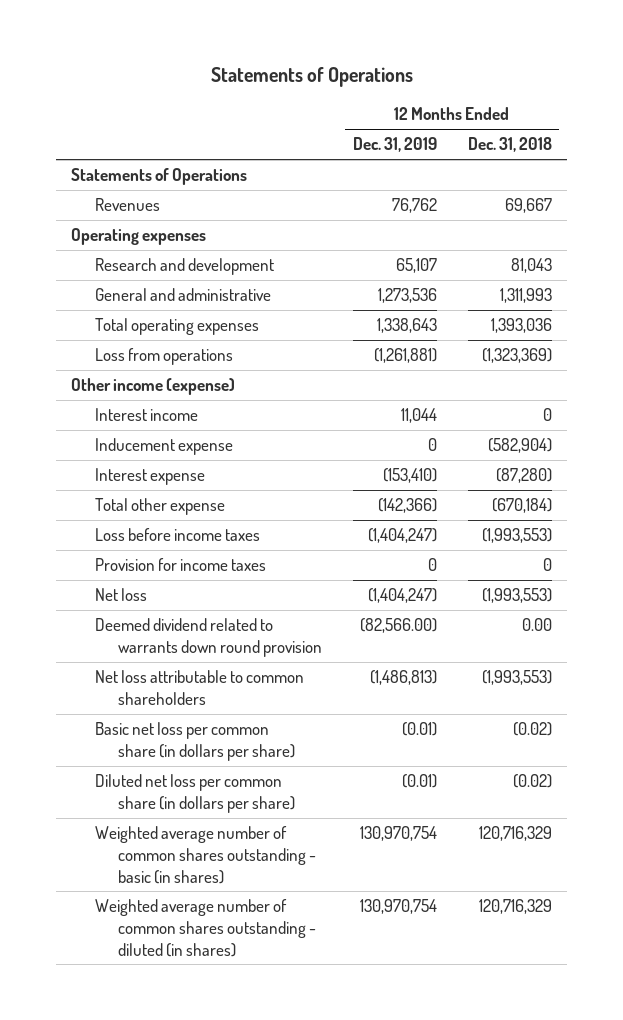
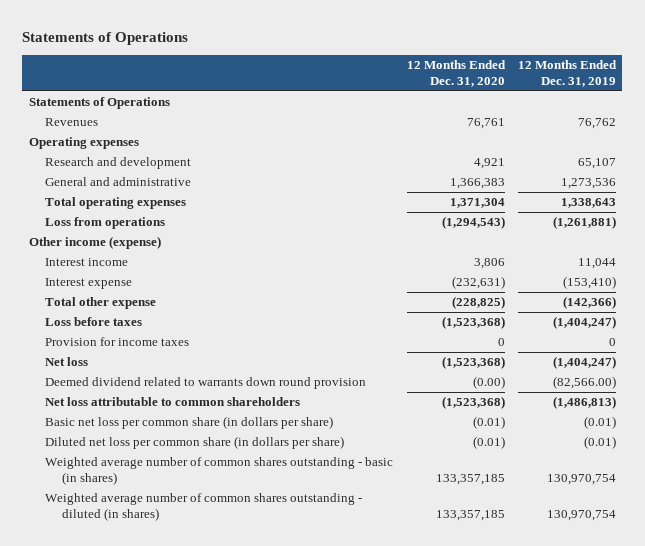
[467,137,552,153] Dec. 31, 2018 -> none
none -> [406,60,506,87] 12 Months Ended Dec. 31, 2020
[94,438,233,456] Inducement expense -> none
[94,528,260,542] Loss before income taxes -> [45,317,143,327] Loss before taxes

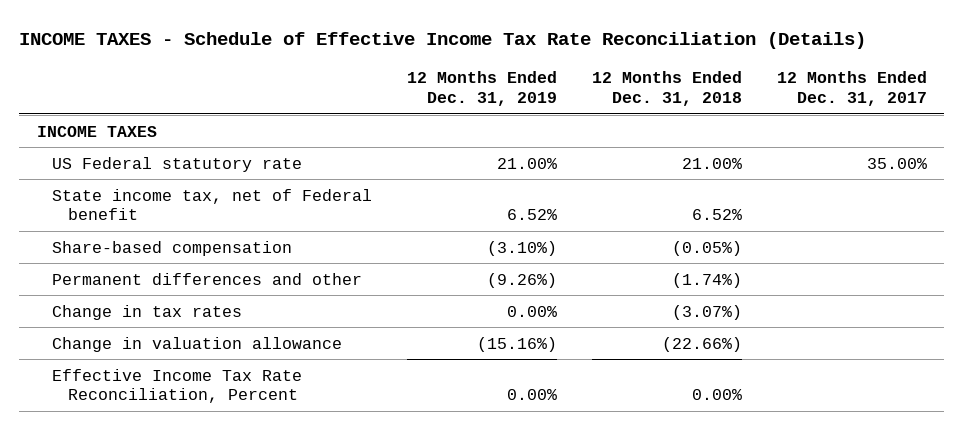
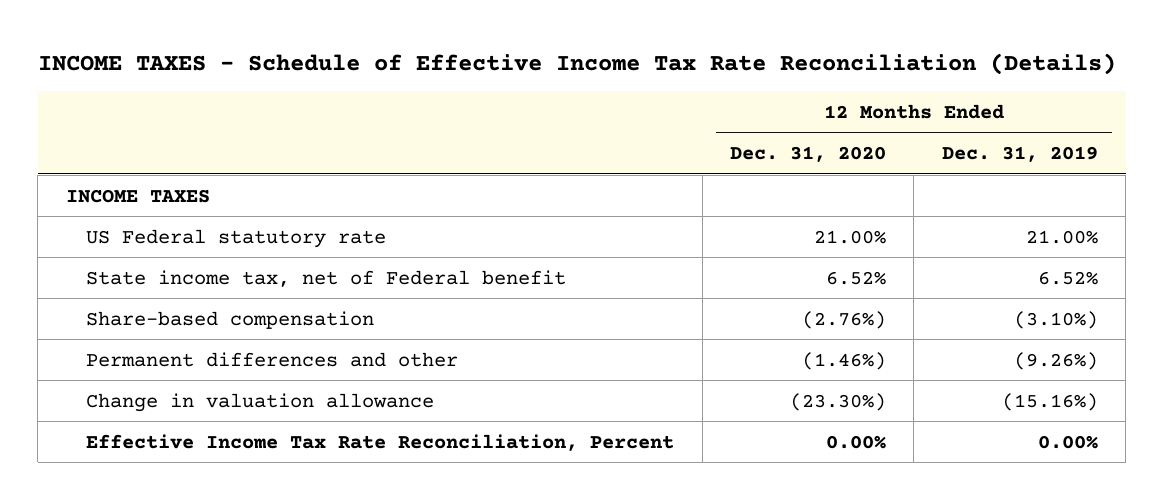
[591,71,742,107] 12 Months Ended Dec. 31, 2018 -> none
[776,71,927,107] 12 Months Ended Dec. 31, 2017 -> none
none -> [730,146,887,163] Dec. 31, 2020
[52,304,243,320] Change in tax rates -> none

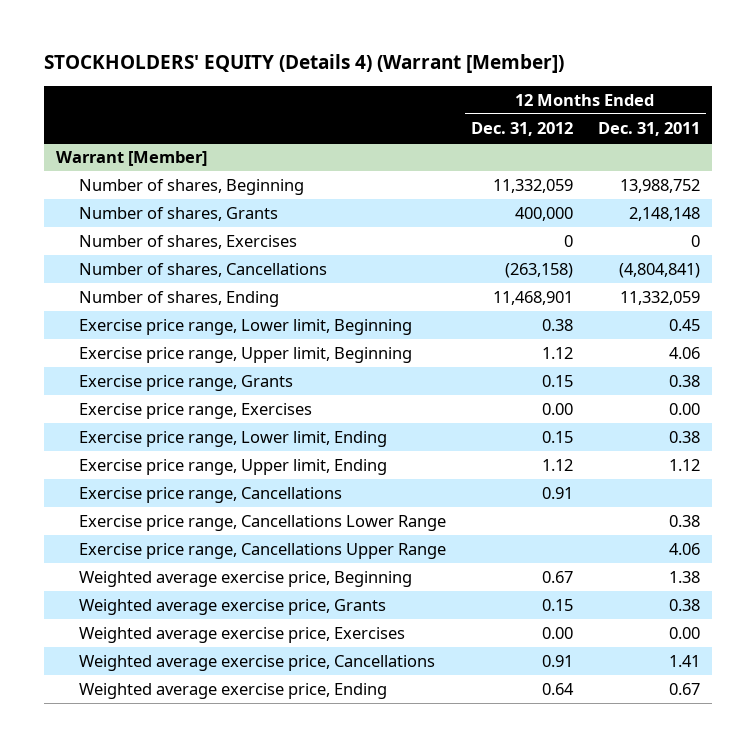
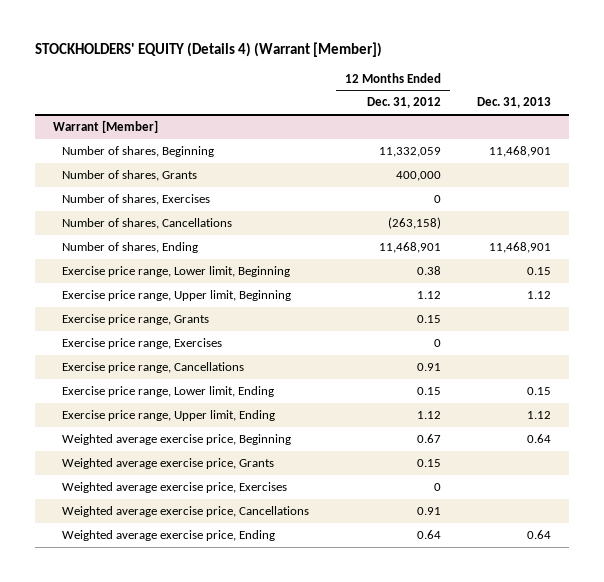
[597,121,700,136] Dec. 31, 2011 -> none
none -> [476,97,551,109] Dec. 31, 2013
[542,402,574,415] 0.00 -> [434,338,442,347] 0
[79,486,343,503] Exercise price range, Cancellations -> [62,361,245,373] Exercise price range, Cancellations
[79,514,447,531] Exercise price range, Cancellations Lower Range -> none
[79,542,447,559] Exercise price range, Cancellations Upper Range -> none
[542,626,574,639] 0.00 -> [434,482,442,491] 0

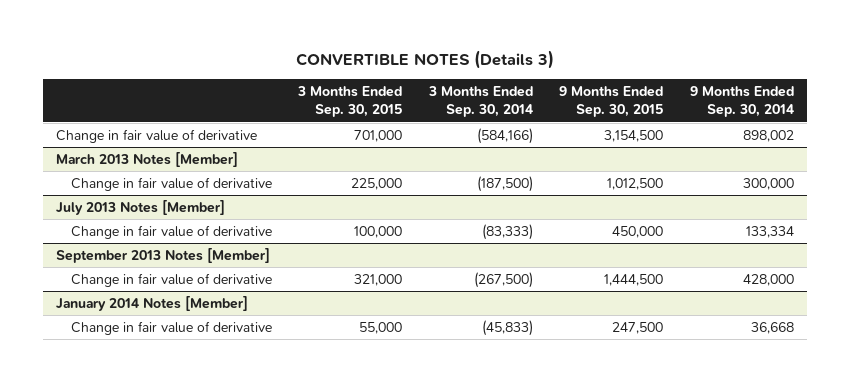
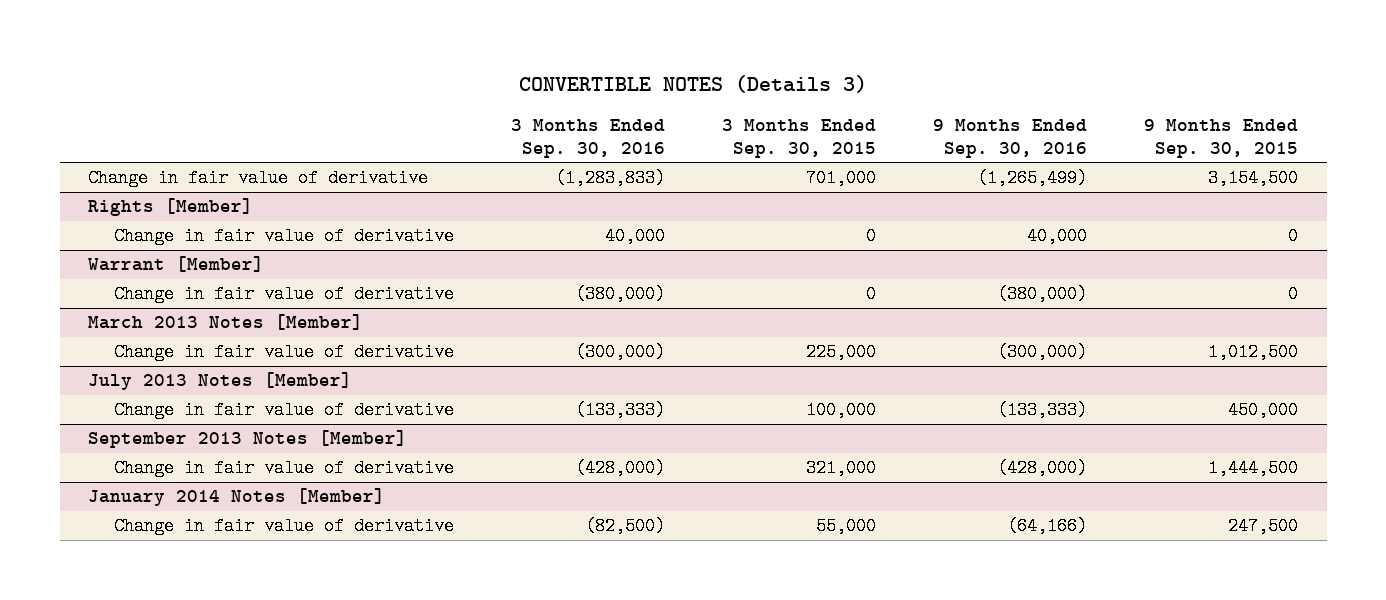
[427,86,533,118] 3 Months Ended Sep. 30, 2014 -> none
[689,86,794,118] 9 Months Ended Sep. 30, 2014 -> none
none -> [511,118,666,158] 3 Months Ended Sep. 30, 2016
none -> [933,118,1088,158] 9 Months Ended Sep. 30, 2016
none -> [88,198,254,217] Rights [Member]
none -> [114,227,455,246] Change in fair value of derivative
none -> [88,256,265,273] Warrant [Member]
none -> [114,285,455,304] Change in fair value of derivative

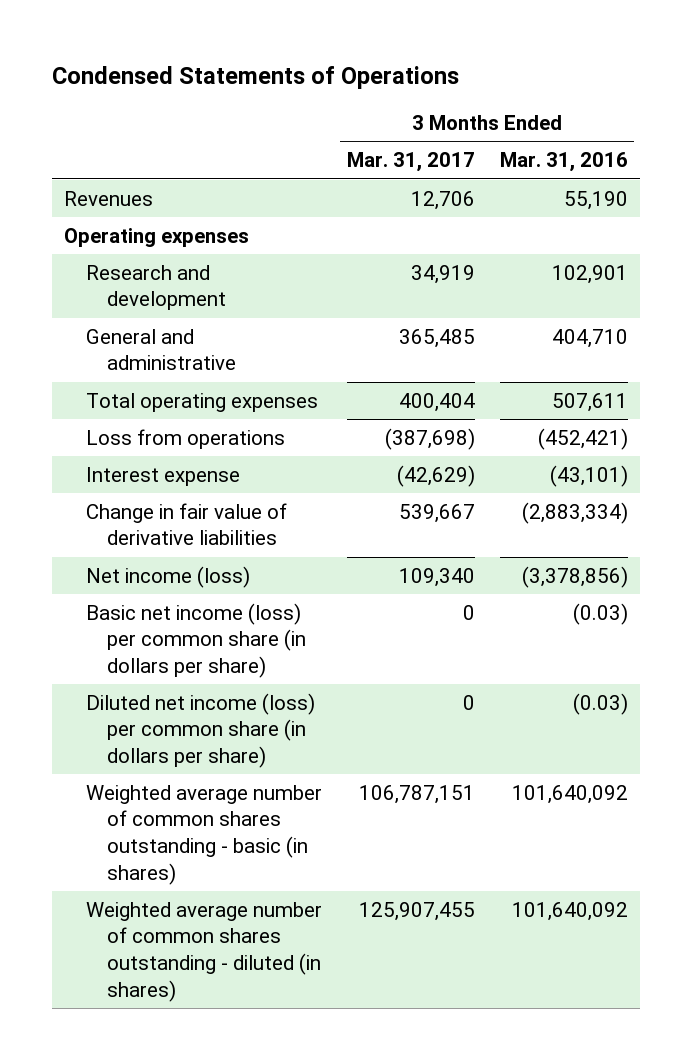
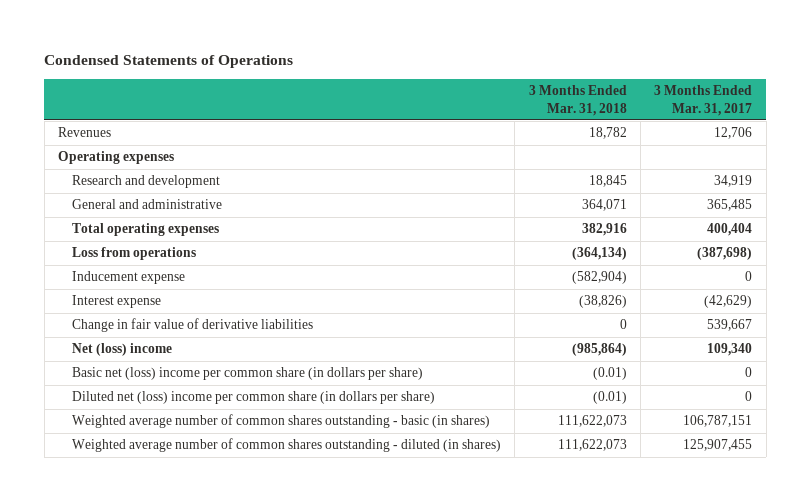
[499,152,628,173] Mar. 31, 2016 -> none
none -> [528,85,627,116] 3 Months Ended Mar. 31, 2018
none -> [72,271,186,285] Inducement expense
[85,565,250,588] Net income (loss) -> [72,343,173,357] Net (loss) income
[85,602,307,679] Basic net income (loss) per common share (in dollars per share) -> [72,367,424,381] Basic net (loss) income per common share (in dollars per share)
[85,692,315,769] Diluted net income (loss) per common share (in dollars per share) -> [72,391,436,405] Diluted net (loss) income per common share (in dollars per share)

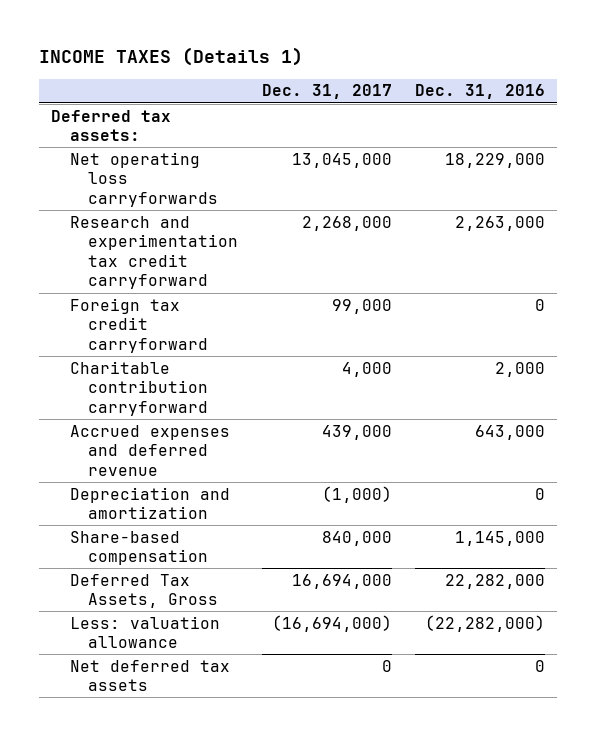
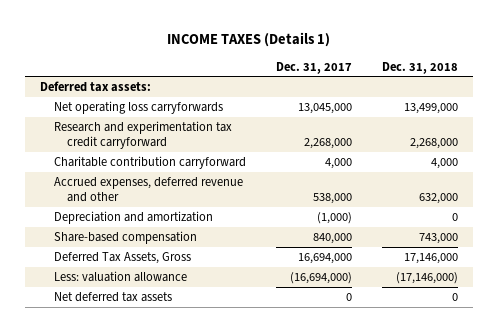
[415,84,546,100] Dec. 31, 2016 -> none
none -> [382,61,459,74] Dec. 31, 2018
[69,297,209,353] Foreign tax credit carryforward -> none
[69,424,230,476] Accrued expenses and deferred revenue -> [53,176,243,203] Accrued expenses, deferred revenue and other
[321,424,392,440] 439,000 -> [312,193,352,205] 538,000

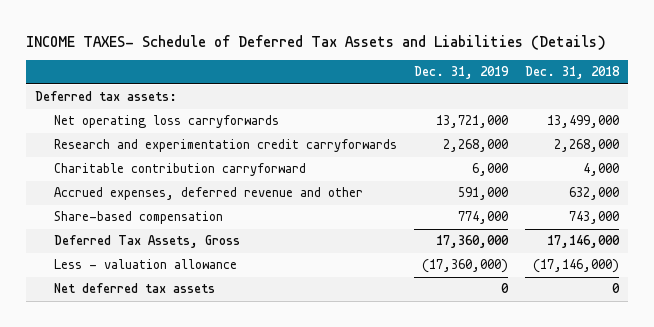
[167,32,331,48] INCOME TAXES (Details 1) -> [26,34,607,50] INCOME TAXES- Schedule of Deferred Tax Assets and Liabilities (Details)
[275,61,352,74] Dec. 31, 2017 -> none
none -> [414,66,510,80] Dec. 31, 2019
[53,120,232,150] Research and experimentation tax credit carryforward -> [53,139,397,153] Research and experimentation credit carryforwards
[53,210,213,224] Depreciation and amortization -> none
[53,270,187,282] Less: valuation allowance -> [53,259,237,270] Less - valuation allowance

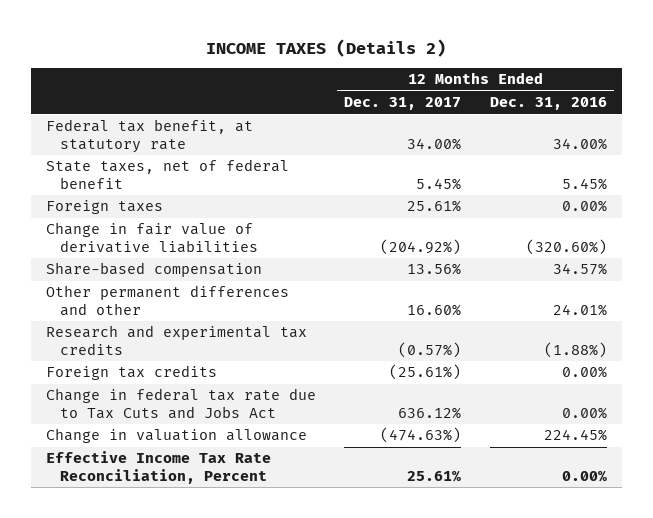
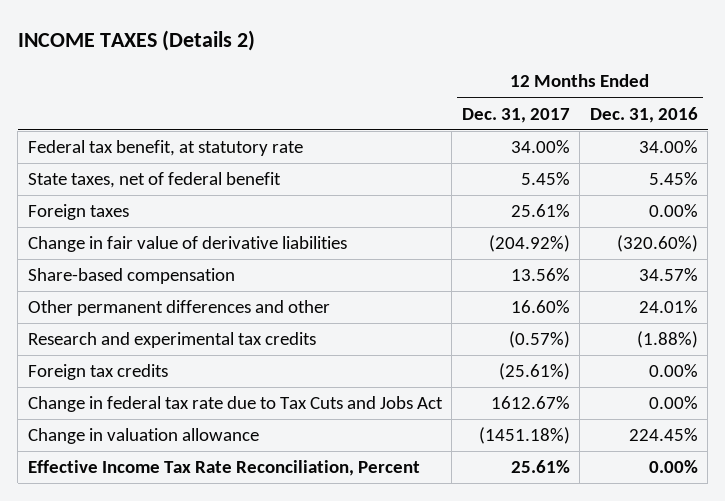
[398,406,462,419] 636.12% -> [490,396,570,410] 1612.67%
[380,427,462,444] (474.63%) -> [478,427,570,445] (1451.18%)

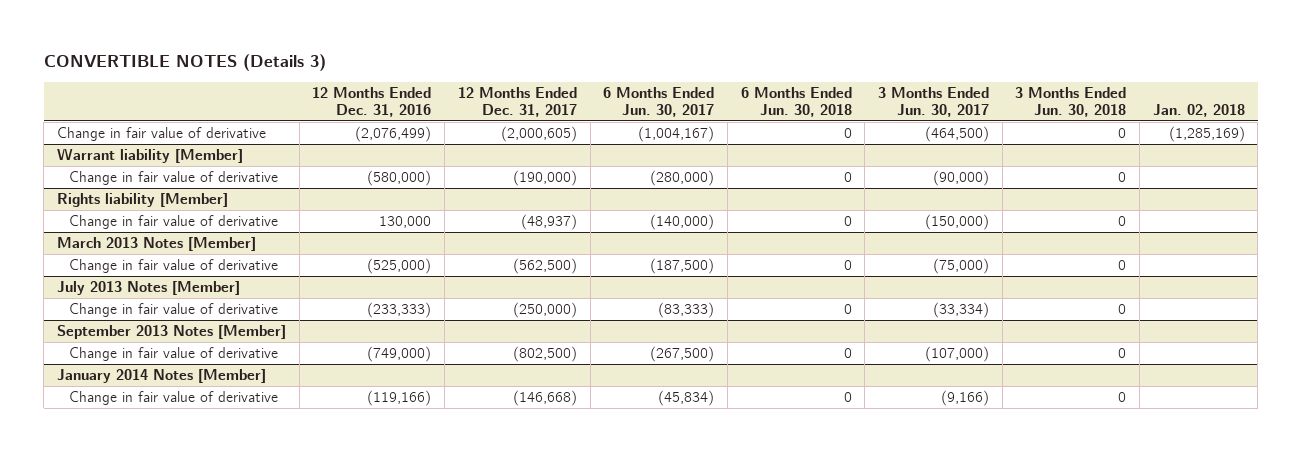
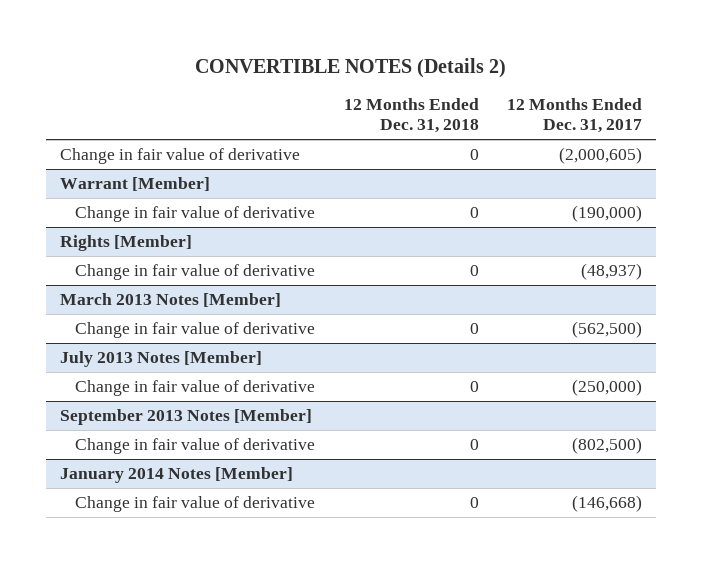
[43,53,326,71] CONVERTIBLE NOTES (Details 3) -> [194,57,506,78] CONVERTIBLE NOTES (Details 2)
[312,86,432,117] 12 Months Ended Dec. 31, 2016 -> none
[603,86,715,117] 6 Months Ended Jun. 30, 2017 -> none
[740,86,852,117] 6 Months Ended Jun. 30, 2018 -> none
[877,86,989,117] 3 Months Ended Jun. 30, 2017 -> none
[1015,86,1127,117] 3 Months Ended Jun. 30, 2018 -> none
[1152,103,1245,117] Jan. 02, 2018 -> none
none -> [343,98,479,134] 12 Months Ended Dec. 31, 2018
[57,148,244,164] Warrant liability [Member] -> [59,177,210,192] Warrant [Member]
[57,193,229,208] Rights liability [Member] -> [59,235,192,252] Rights [Member]

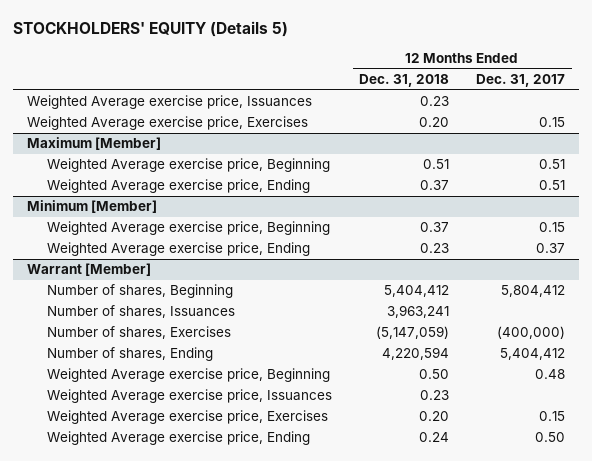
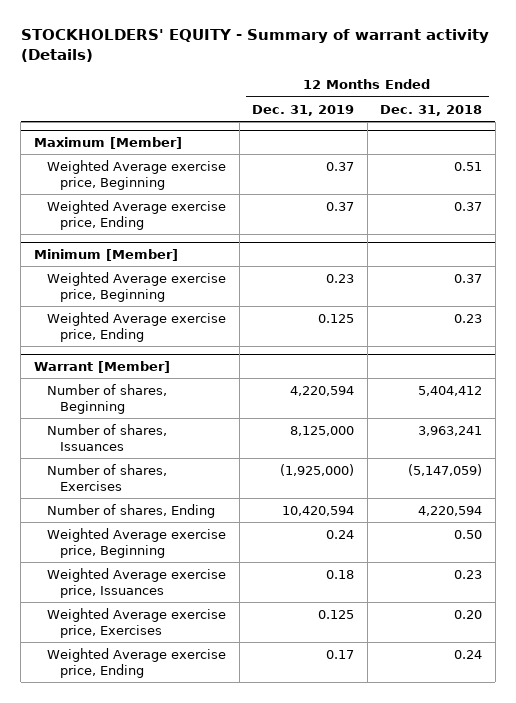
[13,21,289,38] STOCKHOLDERS' EQUITY (Details 5) -> [20,29,489,62] STOCKHOLDERS' EQUITY - Summary of warrant activity (Details)
[476,74,566,88] Dec. 31, 2017 -> none
none -> [252,104,355,116] Dec. 31, 2019
[26,95,312,110] Weighted Average exercise price, Issuances -> none
[26,116,308,131] Weighted Average exercise price, Exercises -> none

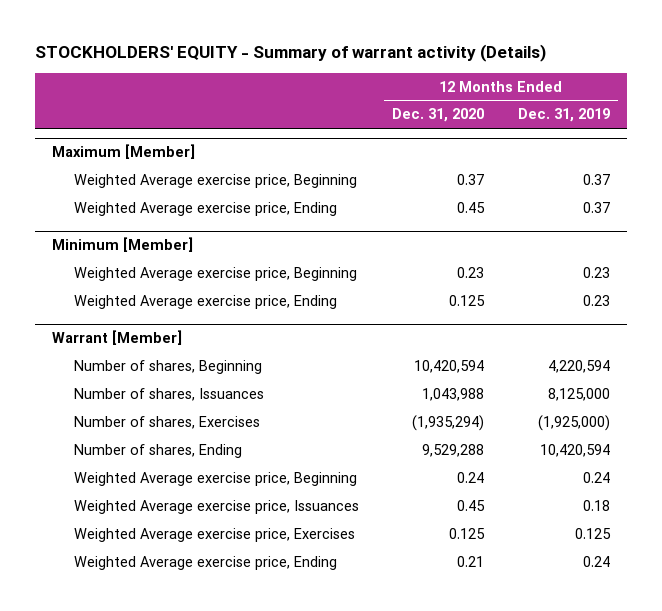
[380,104,483,116] Dec. 31, 2018 -> none
none -> [392,108,485,123] Dec. 31, 2020
[318,313,355,323] 0.125 -> [582,295,610,307] 0.23
[326,649,355,659] 0.17 -> [582,556,610,568] 0.24

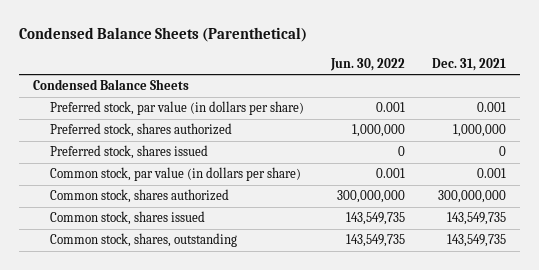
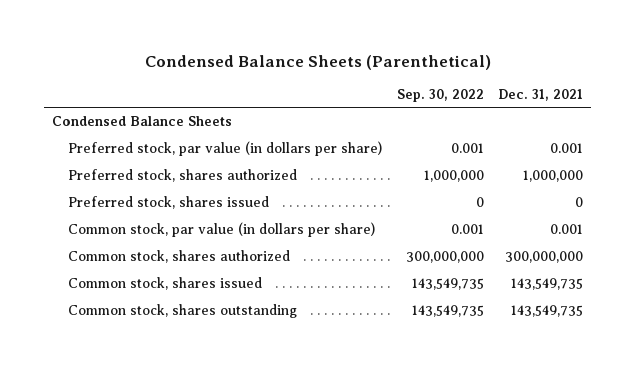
[329,57,405,71] Jun. 30, 2022 -> none
none -> [396,88,484,102] Sep. 30, 2022
[49,233,237,248] Common stock, shares, outstanding -> [68,304,298,319] Common stock, shares outstanding

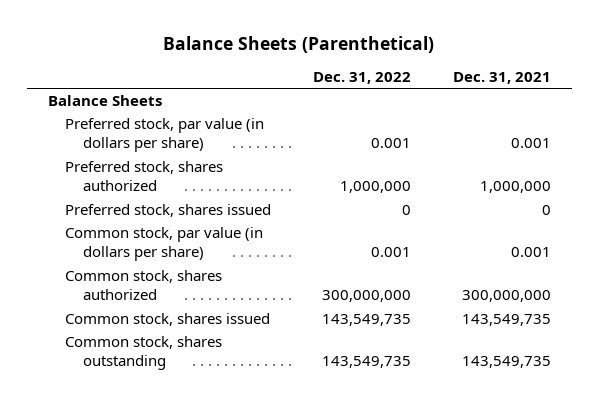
[144,54,491,70] Condensed Balance Sheets (Parenthetical) -> [163,35,435,53] Balance Sheets (Parenthetical)
[396,88,484,102] Sep. 30, 2022 -> none
none -> [313,72,412,85] Dec. 31, 2022
[51,116,232,127] Condensed Balance Sheets -> [47,95,162,107] Balance Sheets

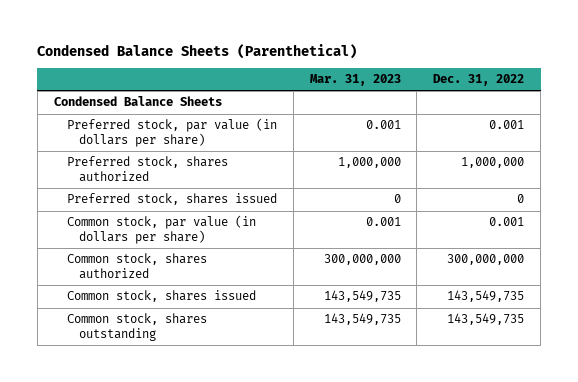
[163,35,435,53] Balance Sheets (Parenthetical) -> [37,43,358,59] Condensed Balance Sheets (Parenthetical)
[453,72,552,85] Dec. 31, 2021 -> none
none -> [309,74,401,87] Mar. 31, 2023
[47,95,162,107] Balance Sheets -> [53,96,222,107] Condensed Balance Sheets

